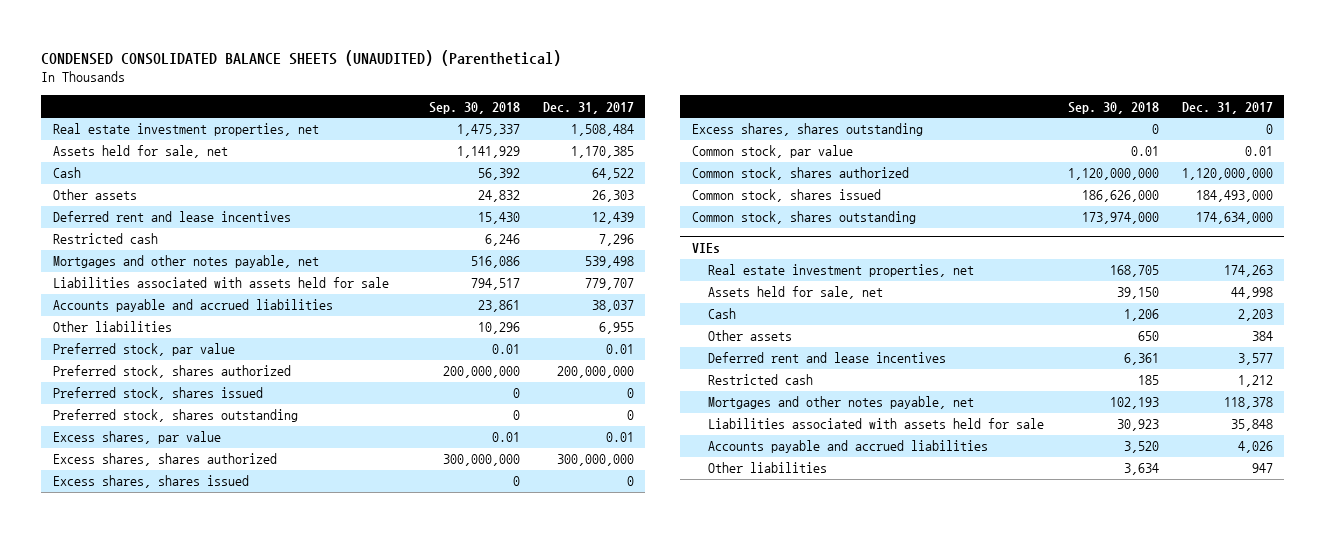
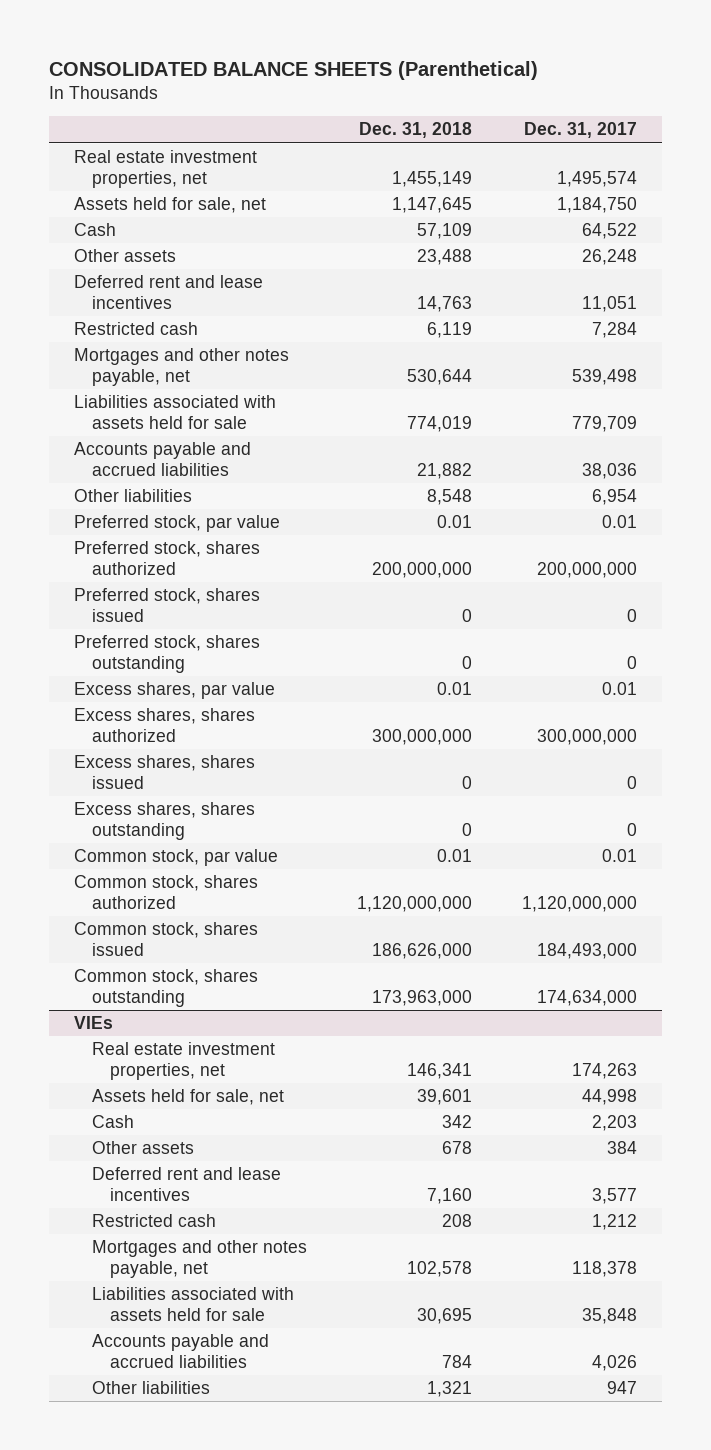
[41,49,562,66] CONDENSED CONSOLIDATED BALANCE SHEETS (UNAUDITED) (Parenthetical) -> [48,60,538,80] CONSOLIDATED BALANCE SHEETS (Parenthetical)
[428,101,520,114] Sep. 30, 2018 -> none
none -> [358,122,472,139] Dec. 31, 2018
[570,124,634,137] 1,508,484 -> [556,171,637,188] 1,495,574
[570,146,634,159] 1,170,385 -> [556,197,637,214] 1,184,750
[591,190,634,203] 26,303 -> [581,249,637,266] 26,248
[591,212,634,225] 12,439 -> [581,296,637,313] 11,051
[598,234,634,247] 7,296 -> [591,322,637,339] 7,284
[584,278,634,291] 779,707 -> [571,416,637,433] 779,709
[591,300,634,313] 38,037 -> [581,463,637,480] 38,036
[598,322,634,335] 6,955 -> [591,489,637,506] 6,954

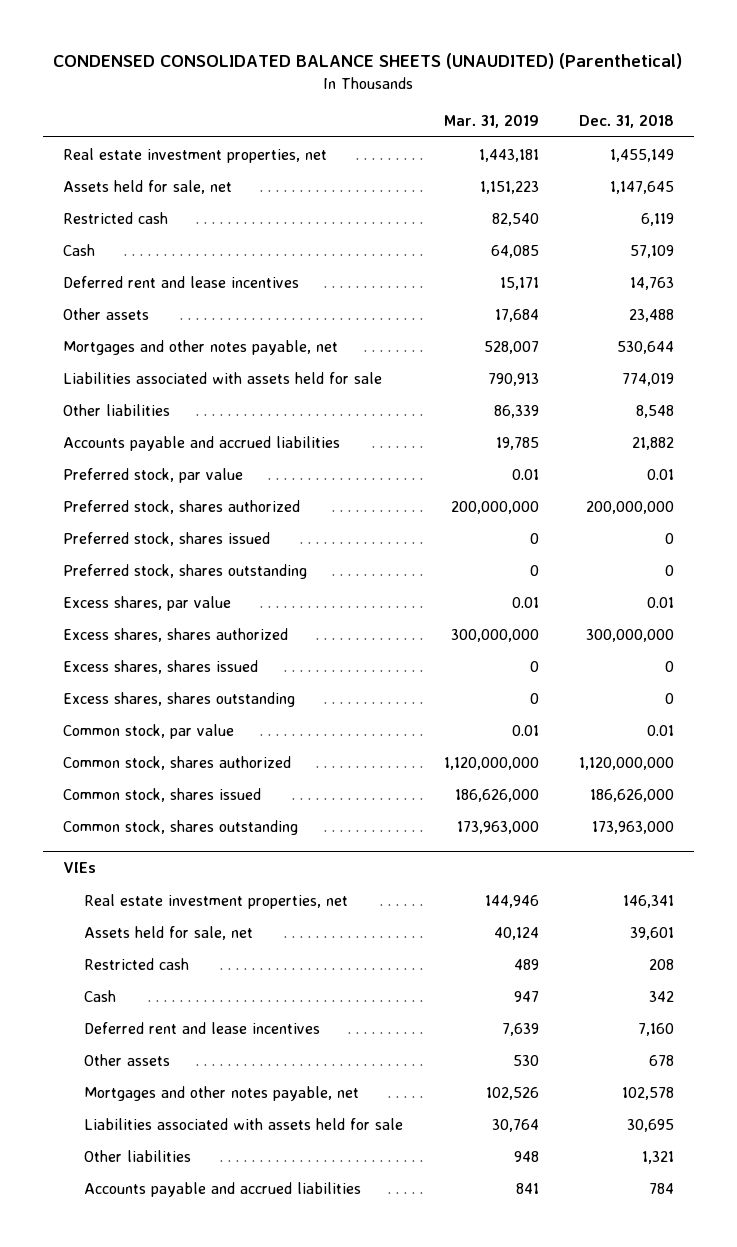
[48,60,538,80] CONSOLIDATED BALANCE SHEETS (Parenthetical) -> [53,53,683,70] CONDENSED CONSOLIDATED BALANCE SHEETS (UNAUDITED) (Parenthetical)
[523,122,637,139] Dec. 31, 2017 -> none
none -> [443,114,539,129] Mar. 31, 2019
[73,322,198,336] Restricted cash -> [63,211,169,224] Restricted cash
[73,249,176,263] Other assets -> [63,307,150,320] Other assets
[73,442,251,477] Accounts payable and accrued liabilities -> [63,435,341,451] Accounts payable and accrued liabilities
[91,1214,216,1228] Restricted cash -> [84,957,190,970] Restricted cash
[91,1141,194,1155] Other assets -> [84,1053,171,1066] Other assets
[91,1334,269,1369] Accounts payable and accrued liabilities -> [84,1181,362,1197] Accounts payable and accrued liabilities

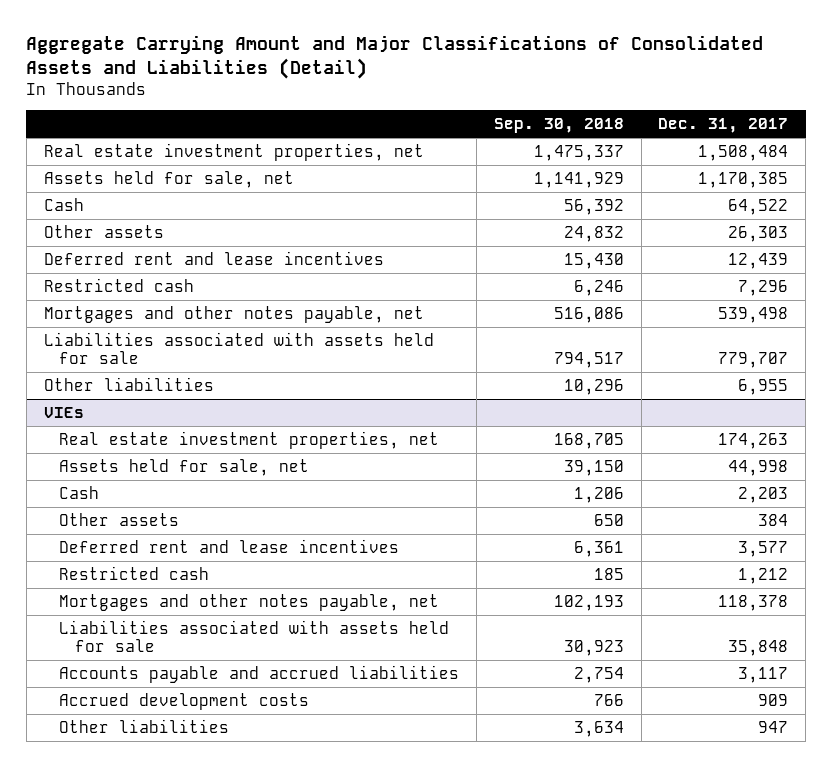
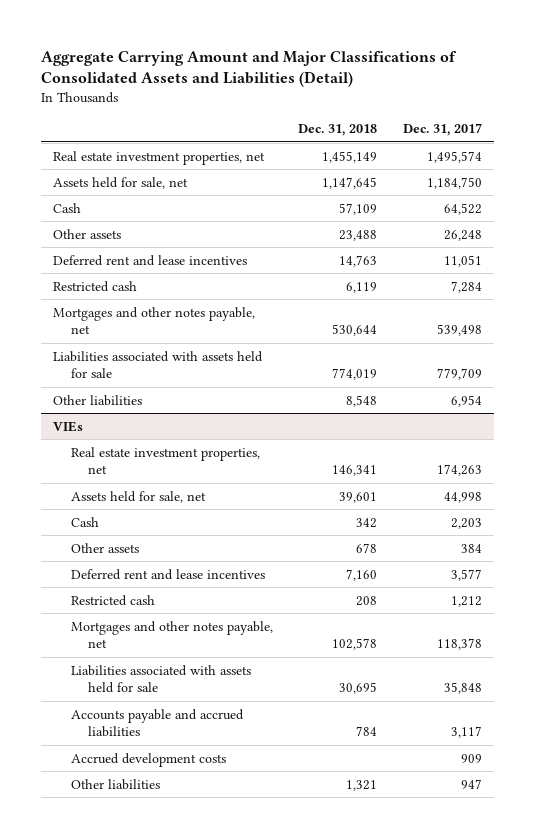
[493,117,624,133] Sep. 30, 2018 -> none
none -> [298,124,378,137] Dec. 31, 2018
[698,145,789,162] 1,508,484 -> [426,150,482,163] 1,495,574
[698,172,789,189] 1,170,385 -> [426,176,482,189] 1,184,750
[728,226,789,243] 26,303 -> [443,229,482,241] 26,248
[728,253,789,270] 12,439 -> [443,254,482,267] 11,051
[738,280,789,297] 7,296 -> [450,280,482,293] 7,284
[718,351,789,368] 779,707 -> [436,368,482,381] 779,709
[738,379,789,396] 6,955 -> [450,394,482,407] 6,954

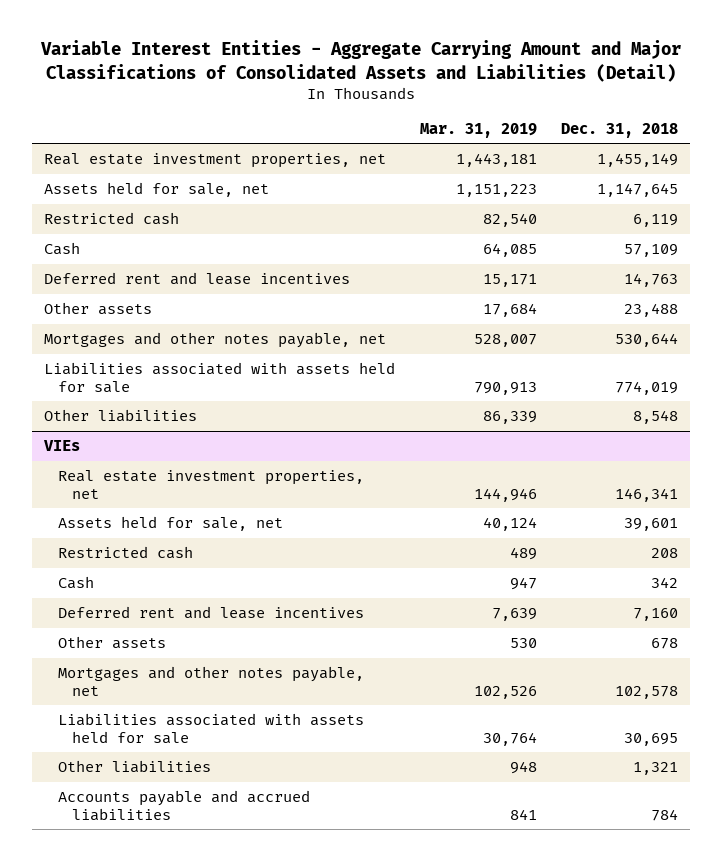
[40,50,457,88] Aggregate Carrying Amount and Major Classifications of Consolidated Assets and Liabilities (Detail) -> [40,40,682,82] Variable Interest Entities - Aggregate Carrying Amount and Major Classifications of Consolidated Assets and Liabilities (Detail)
[402,123,482,137] Dec. 31, 2017 -> none
none -> [419,122,537,138] Mar. 31, 2019
[53,280,138,292] Restricted cash -> [44,212,180,226] Restricted cash
[53,228,122,239] Other assets -> [44,302,153,316] Other assets
[70,594,155,606] Restricted cash -> [58,546,194,560] Restricted cash
[70,542,139,553] Other assets -> [58,636,167,650] Other assets
[70,752,226,767] Accrued development costs -> none
[70,708,244,738] Accounts payable and accrued liabilities -> [58,790,311,821] Accounts payable and accrued liabilities

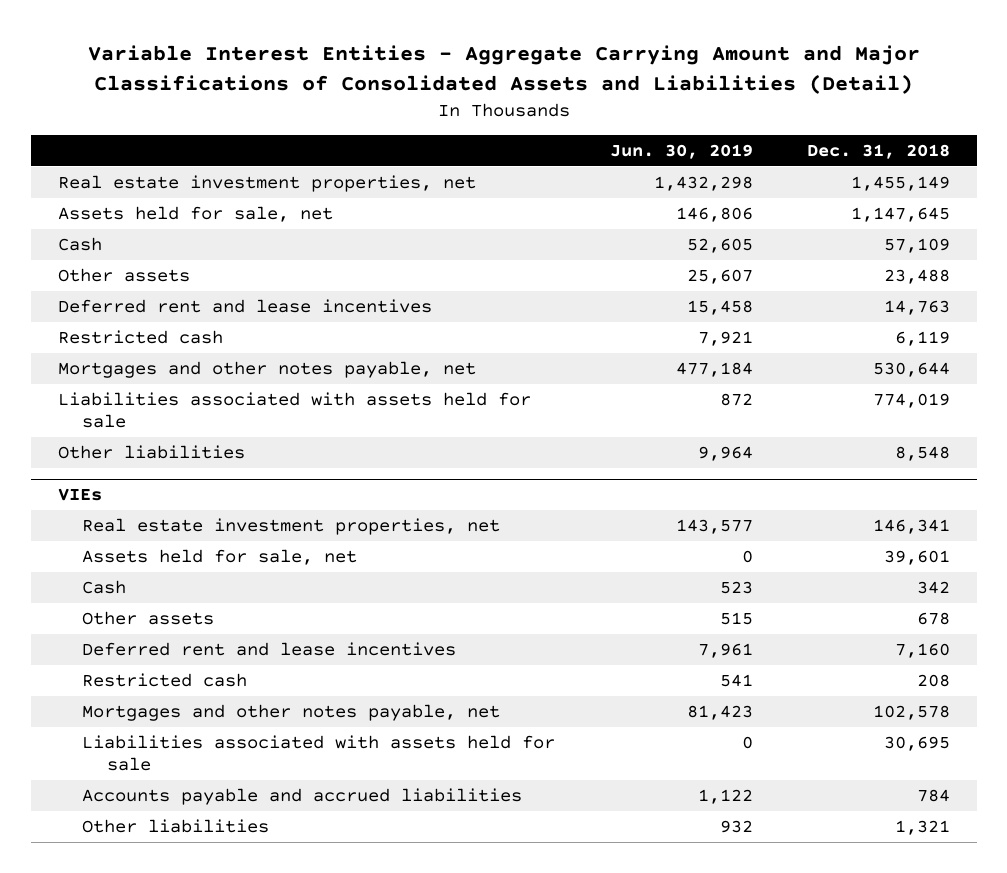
[419,122,537,138] Mar. 31, 2019 -> none
none -> [609,143,753,159] Jun. 30, 2019
[44,272,351,286] Deferred rent and lease incentives -> [57,299,432,314] Deferred rent and lease incentives
[44,212,180,226] Restricted cash -> [57,330,223,345] Restricted cash
[58,606,365,620] Deferred rent and lease incentives -> [82,642,457,657] Deferred rent and lease incentives
[58,546,194,560] Restricted cash -> [82,673,248,688] Restricted cash
[58,760,212,774] Other liabilities -> [82,819,270,834] Other liabilities

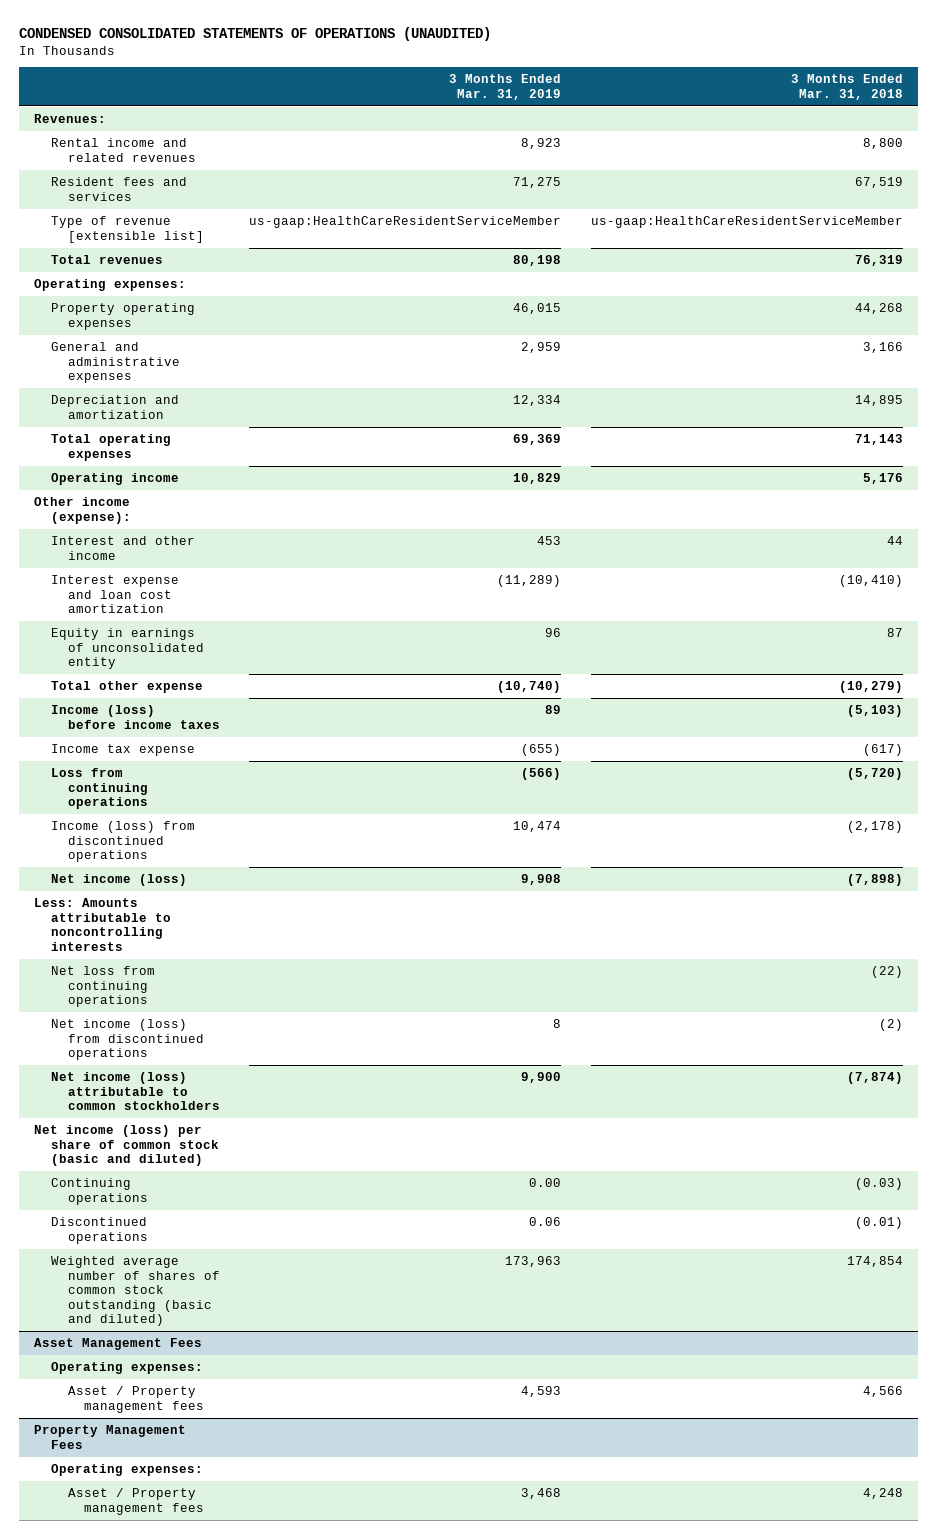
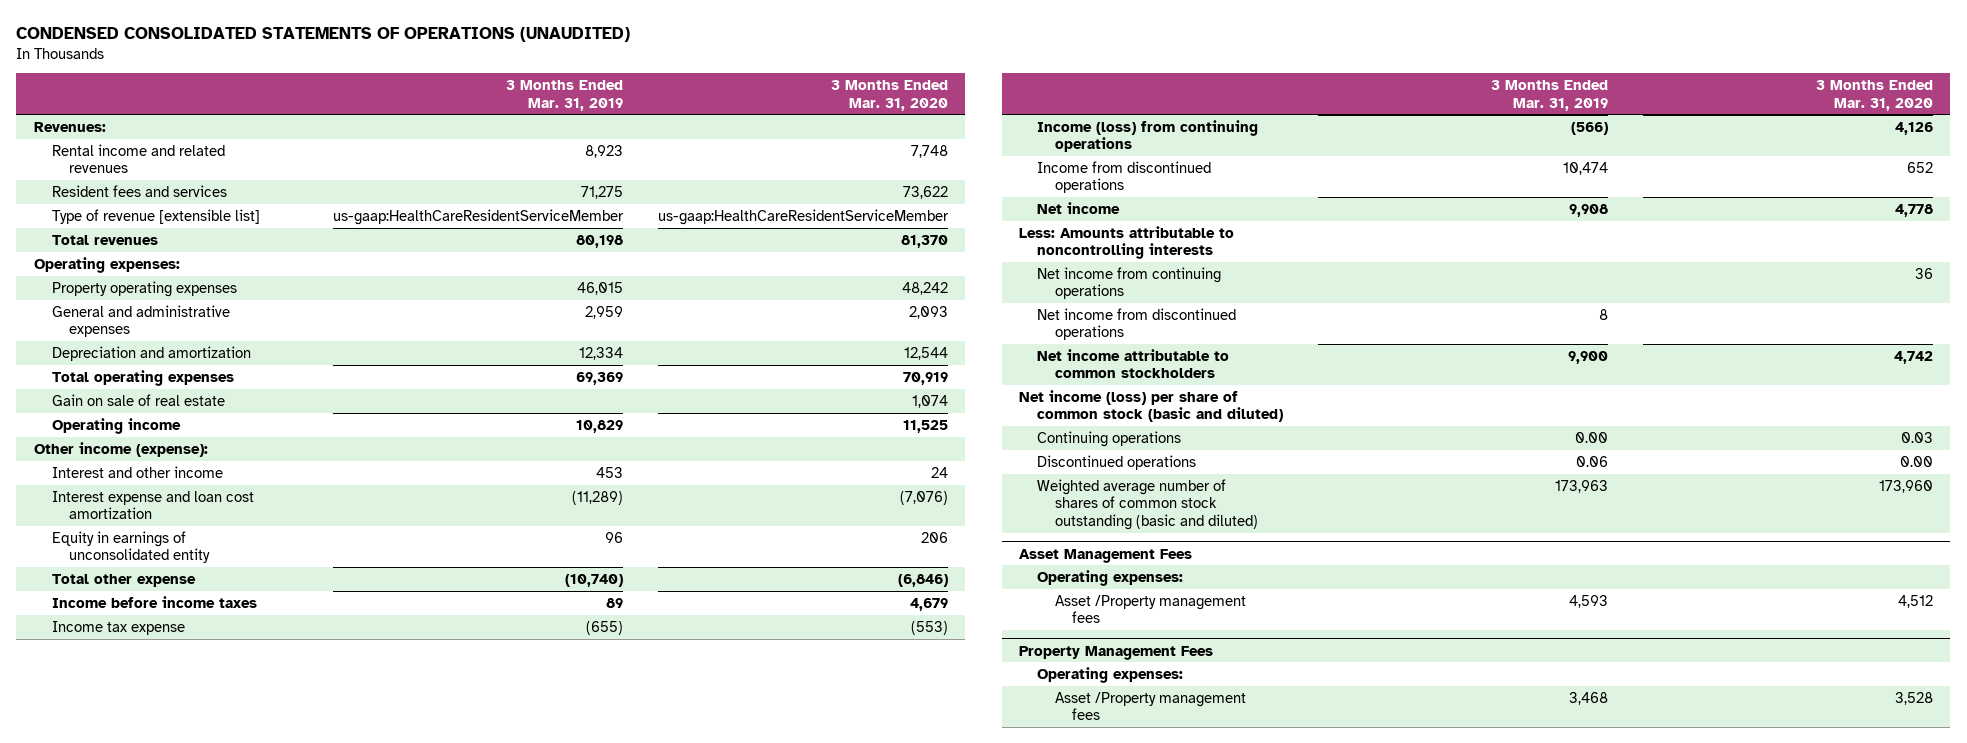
[791,74,904,100] 3 Months Ended Mar. 31, 2018 -> none
none -> [830,80,948,111] 3 Months Ended Mar. 31, 2020
none -> [51,393,225,406] Gain on sale of real estate
[50,705,220,729] Income (loss) before income taxes -> [51,595,257,608] Income before income taxes
[50,768,148,810] Loss from continuing operations -> [1036,119,1258,153] Income (loss) from continuing operations
[50,821,195,863] Income (loss) from discontinued operations -> [1036,160,1211,194] Income from discontinued operations
[50,874,187,887] Net income (loss) -> [1036,201,1120,214] Net income
[50,966,155,1008] Net loss from continuing operations -> [1036,266,1221,300] Net income from continuing operations
[50,1019,204,1061] Net income (loss) from discontinued operations -> [1036,307,1236,341] Net income from discontinued operations
[50,1072,220,1111] Net income (loss) attributable to common stockholders -> [1036,348,1229,379] Net income attributable to common stockholders
[67,1386,205,1413] Asset / Property management fees -> [1054,594,1246,624] Asset /Property management fees
[67,1488,205,1515] Asset / Property management fees -> [1054,691,1246,721] Asset /Property management fees

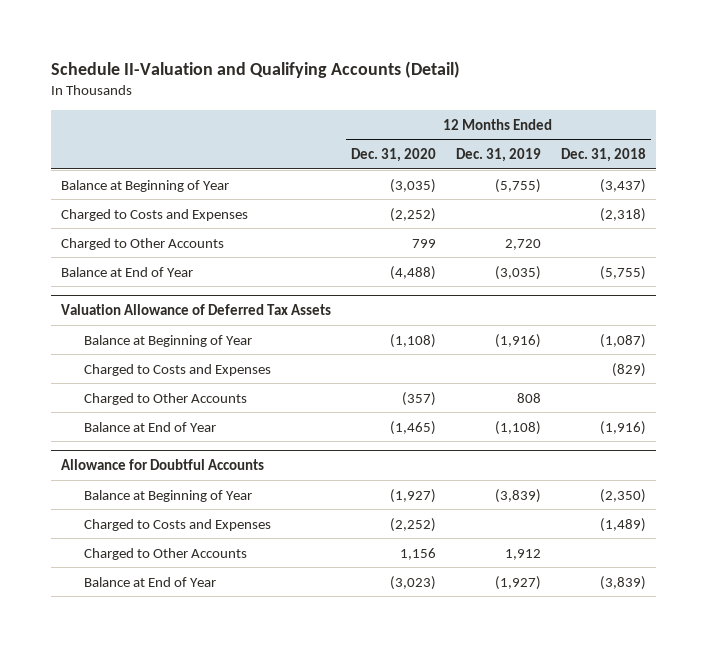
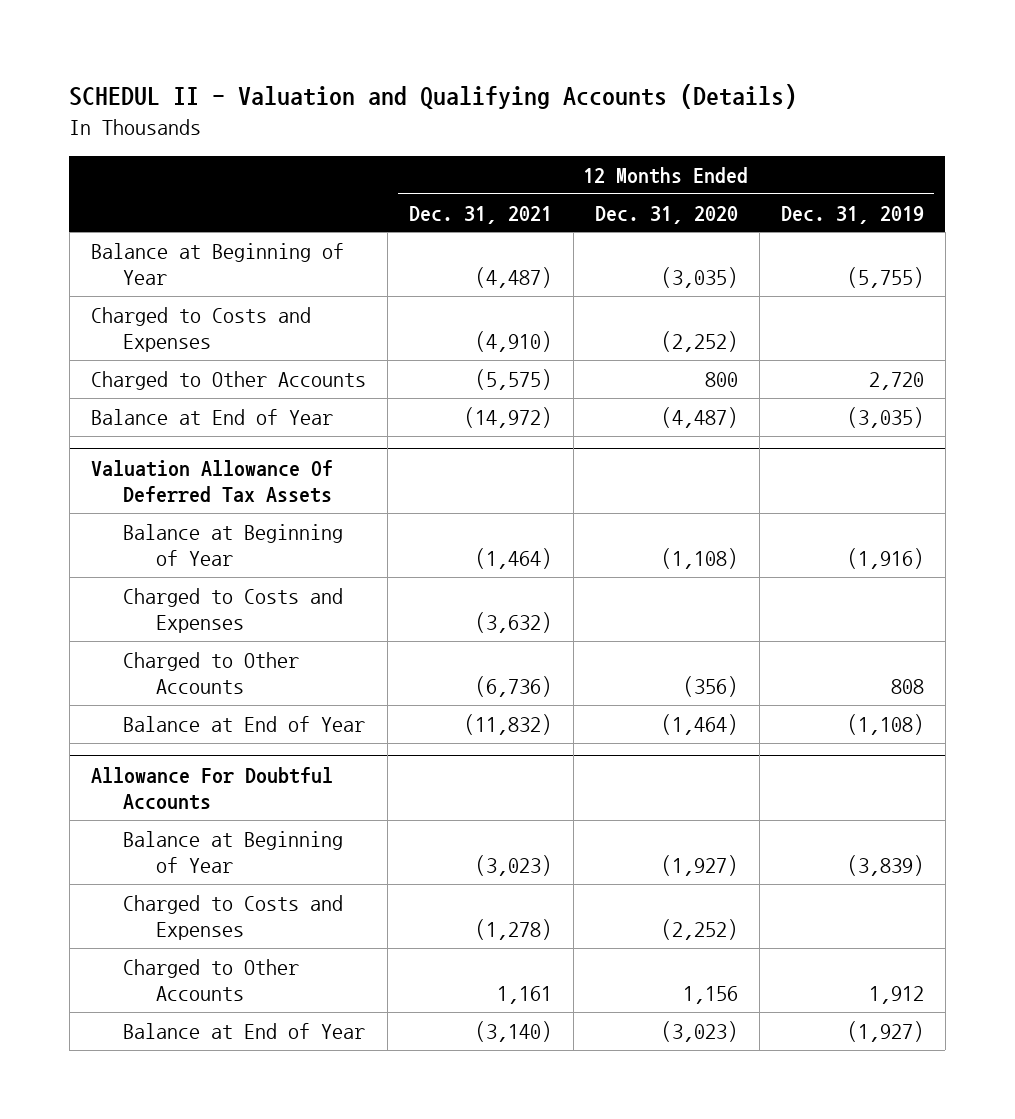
[51,60,461,78] Schedule II-Valuation and Qualifying Accounts (Detail) -> [69,83,798,109] SCHEDUL II - Valuation and Qualifying Accounts (Details)
[560,148,646,163] Dec. 31, 2018 -> none
none -> [408,205,552,224] Dec. 31, 2021
[411,238,436,248] 799 -> [704,371,738,387] 800
[389,265,436,280] (4,488) -> [660,406,738,428] (4,487)
[60,304,331,316] Valuation Allowance of Deferred Tax Assets -> [90,459,333,503] Valuation Allowance Of Deferred Tax Assets
[401,391,436,406] (357) -> [682,675,738,697] (356)
[389,420,436,435] (1,465) -> [660,713,738,735] (1,464)
[60,459,264,471] Allowance for Doubtful Accounts -> [90,766,333,810] Allowance For Doubtful Accounts

